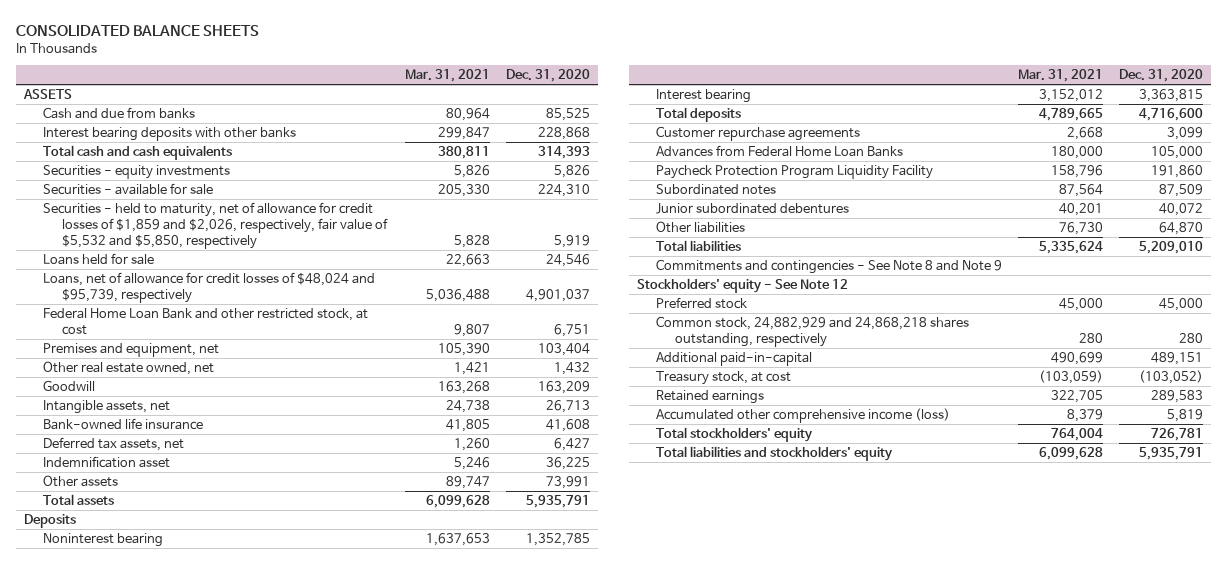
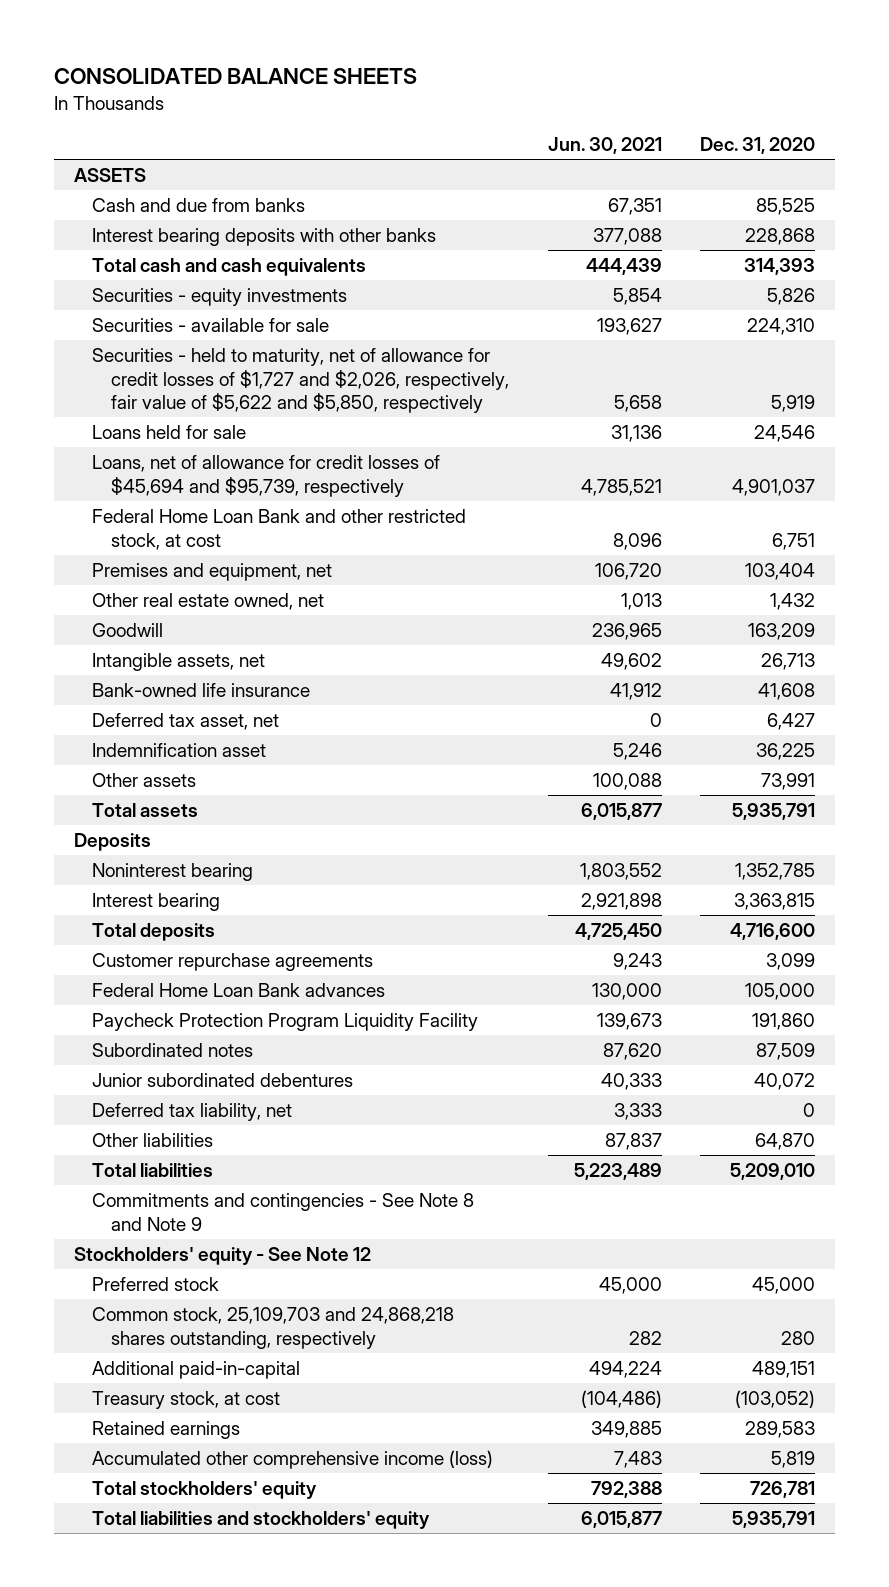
[404,69,490,83] Mar. 31, 2021 -> none
none -> [547,136,662,154] Jun. 30, 2021
[42,202,388,249] Securities - held to maturity, net of allowance for credit losses of $1,859 and $2,026, respectively, fair value of $5,532 and $5,850, respectively -> [92,348,509,414] Securities - held to maturity, net of allowance for credit losses of $1,727 and $2,026, respectively, fair value of $5,622 and $5,850, respectively
[42,272,375,304] Loans, net of allowance for credit losses of $48,024 and $95,739, respectively -> [92,455,441,497] Loans, net of allowance for credit losses of $45,694 and $95,739, respectively
[42,437,184,452] Deferred tax assets, net -> [92,713,280,731] Deferred tax asset, net
[655,145,903,158] Advances from Federal Home Loan Banks -> [92,983,386,998] Federal Home Loan Bank advances
none -> [92,1103,293,1122] Deferred tax liability, net
[655,316,969,348] Common stock, 24,882,929 and 24,868,218 shares outstanding, respectively -> [92,1307,455,1349] Common stock, 25,109,703 and 24,868,218 shares outstanding, respectively

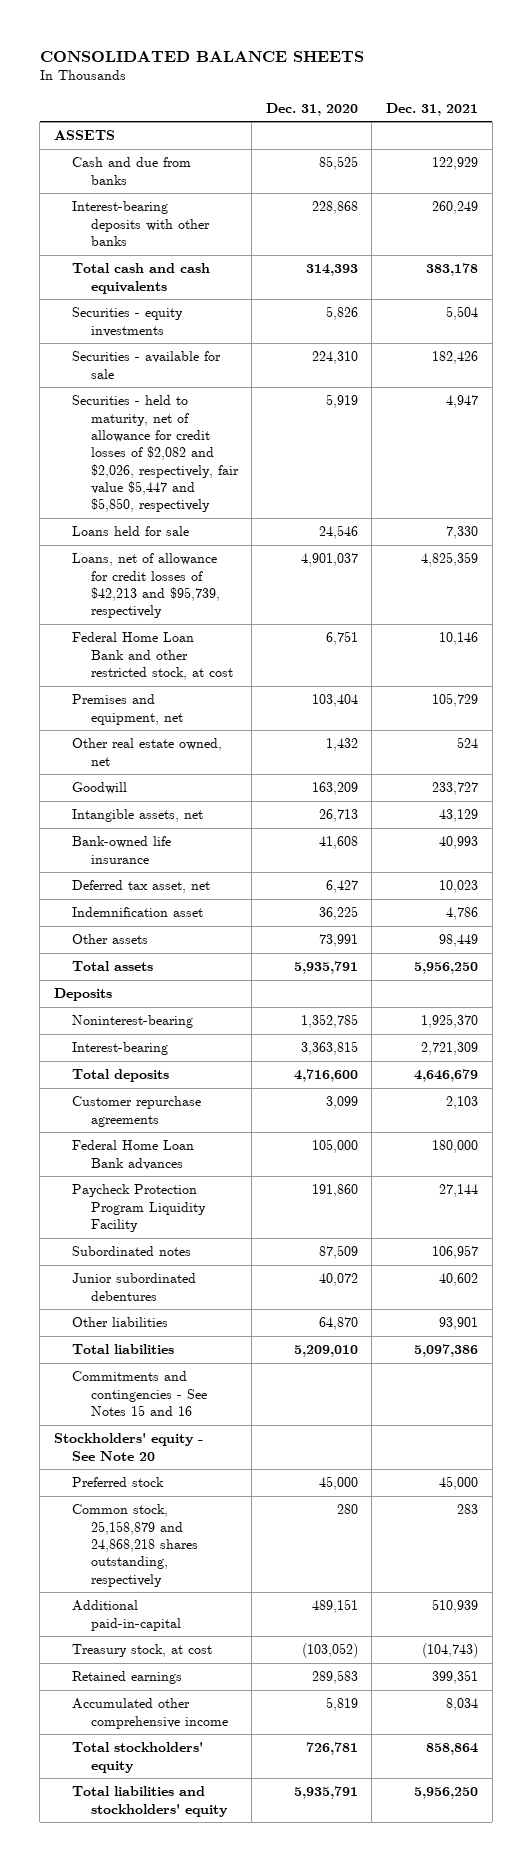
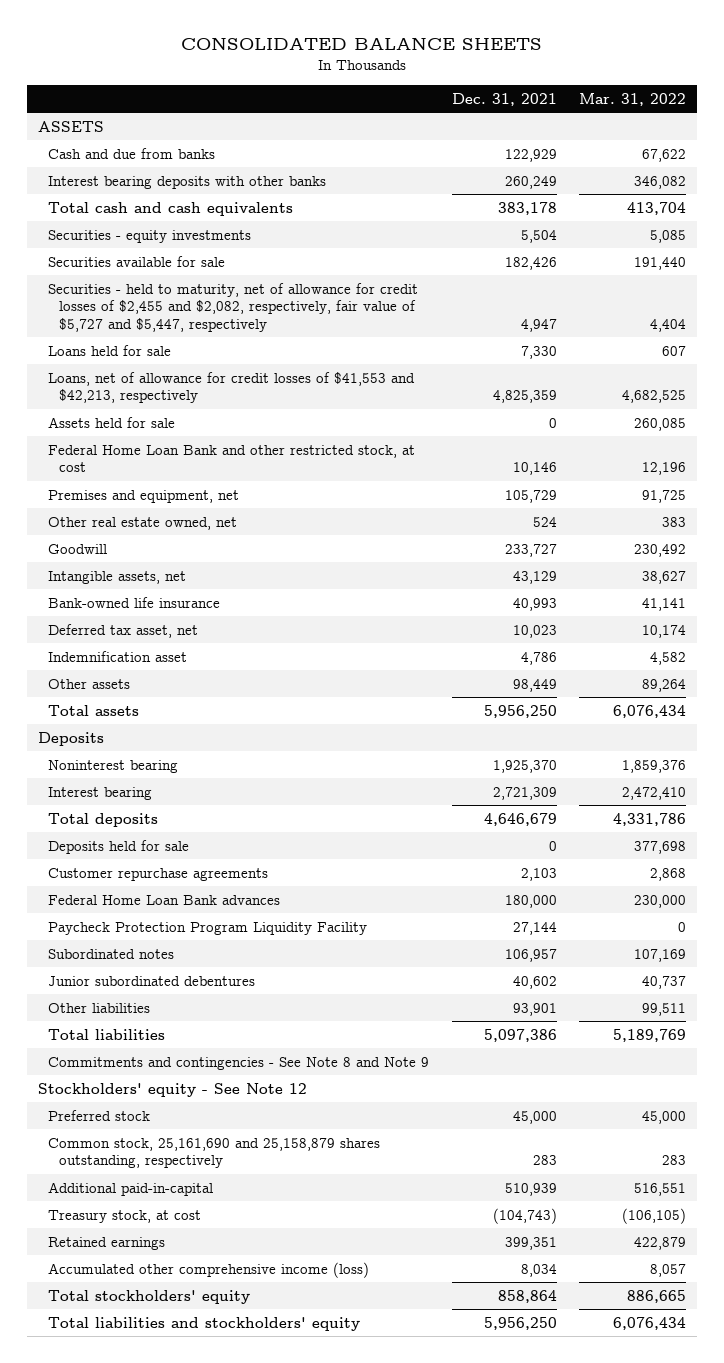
[265,102,358,116] Dec. 31, 2020 -> none
none -> [578,92,686,106] Mar. 31, 2022
[72,201,210,246] Interest-bearing deposits with other banks -> [48,175,327,189] Interest bearing deposits with other banks
[72,351,222,379] Securities - available for sale -> [48,255,226,267] Securities available for sale
[72,395,239,513] Securities - held to maturity, net of allowance for credit losses of $2,082 and $2,026, respectively, fair value $5,447 and $5,850, respectively -> [48,282,419,332] Securities - held to maturity, net of allowance for credit losses of $2,455 and $2,082, respectively, fair value of $5,727 and $5,447, respectively
[72,553,220,619] Loans, net of allowance for credit losses of $42,213 and $95,739, respectively -> [48,371,416,404] Loans, net of allowance for credit losses of $41,553 and $42,213, respectively
none -> [48,416,176,428] Assets held for sale
[72,1015,194,1029] Noninterest-bearing -> [48,759,179,773] Noninterest bearing
[72,1042,169,1056] Interest-bearing -> [48,786,153,800] Interest bearing
none -> [48,839,190,854] Deposits held for sale
[72,1371,207,1416] Commitments and contingencies - See Notes 15 and 16 -> [48,1056,430,1070] Commitments and contingencies - See Note 8 and Note 9
[53,1433,203,1461] Stockholders' equity - See Note 20 -> [37,1082,307,1097] Stockholders' equity - See Note 12
[72,1504,198,1587] Common stock, 25,158,879 and 24,868,218 shares outstanding, respectively -> [48,1137,381,1169] Common stock, 25,161,690 and 25,158,879 shares outstanding, respectively
[72,1698,228,1729] Accumulated other comprehensive income -> [48,1261,370,1278] Accumulated other comprehensive income (loss)

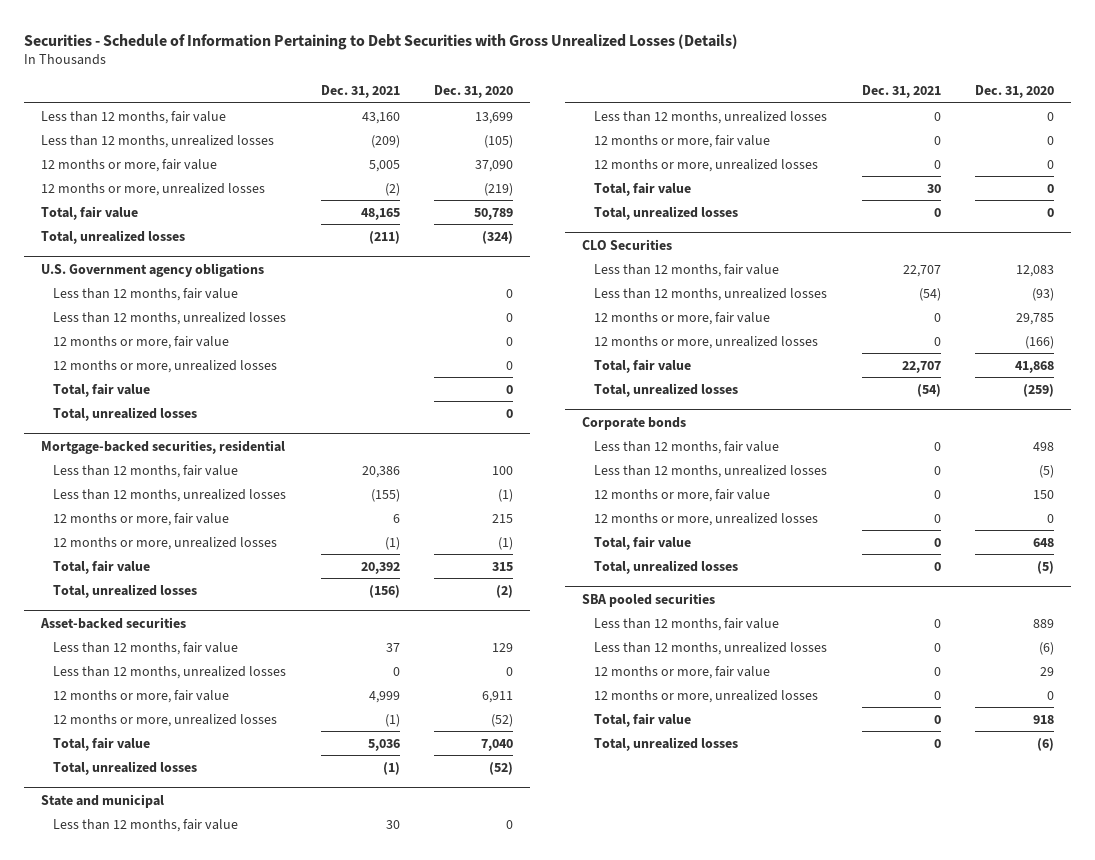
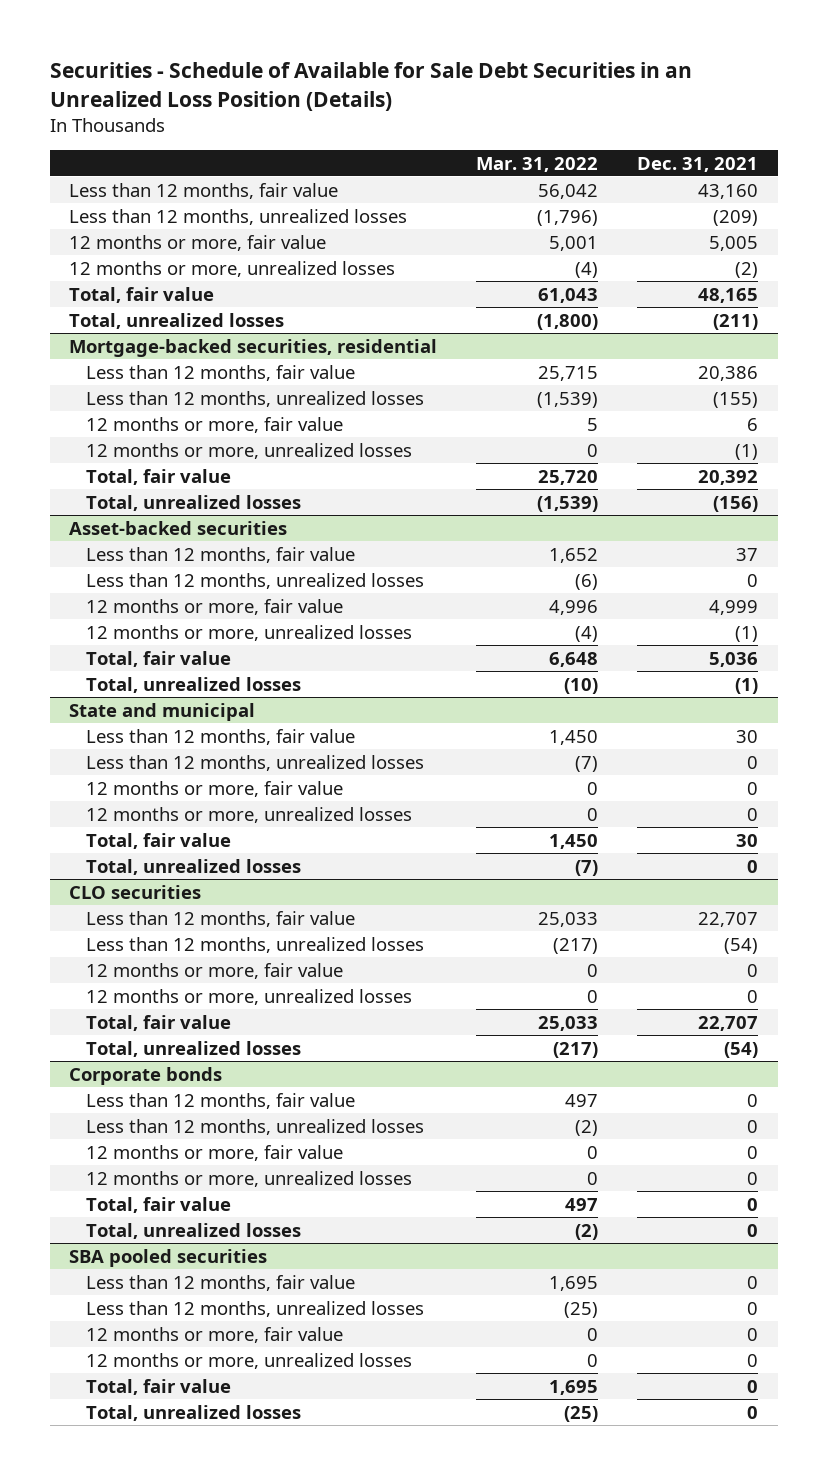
[23,33,738,50] Securities - Schedule of Information Pertaining to Debt Securities with Gross Unrealized Losses (Details) -> [49,62,692,111] Securities - Schedule of Available for Sale Debt Securities in an Unrealized Loss Position (Details)
[434,84,514,98] Dec. 31, 2020 -> none
none -> [476,156,599,172] Mar. 31, 2022
[41,262,265,277] U.S. Government agency obligations -> none
[52,287,238,301] Less than 12 months, fair value -> none
[52,311,286,325] Less than 12 months, unrealized losses -> none
[52,335,229,349] 12 months or more, fair value -> none
[52,359,277,373] 12 months or more, unrealized losses -> none
[52,382,150,397] Total, fair value -> none
[52,406,197,421] Total, unrealized losses -> none
[582,238,673,250] CLO Securities -> [69,884,202,899] CLO securities

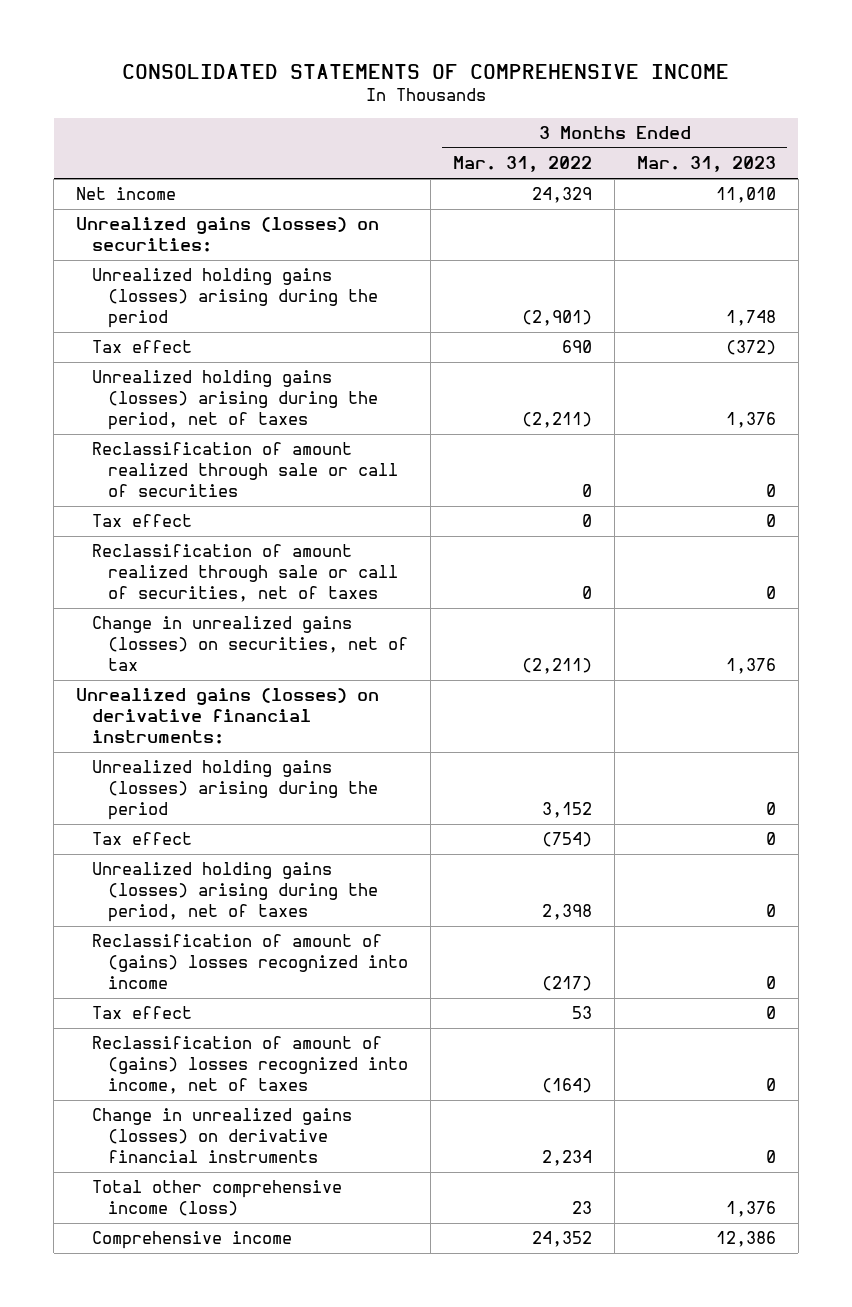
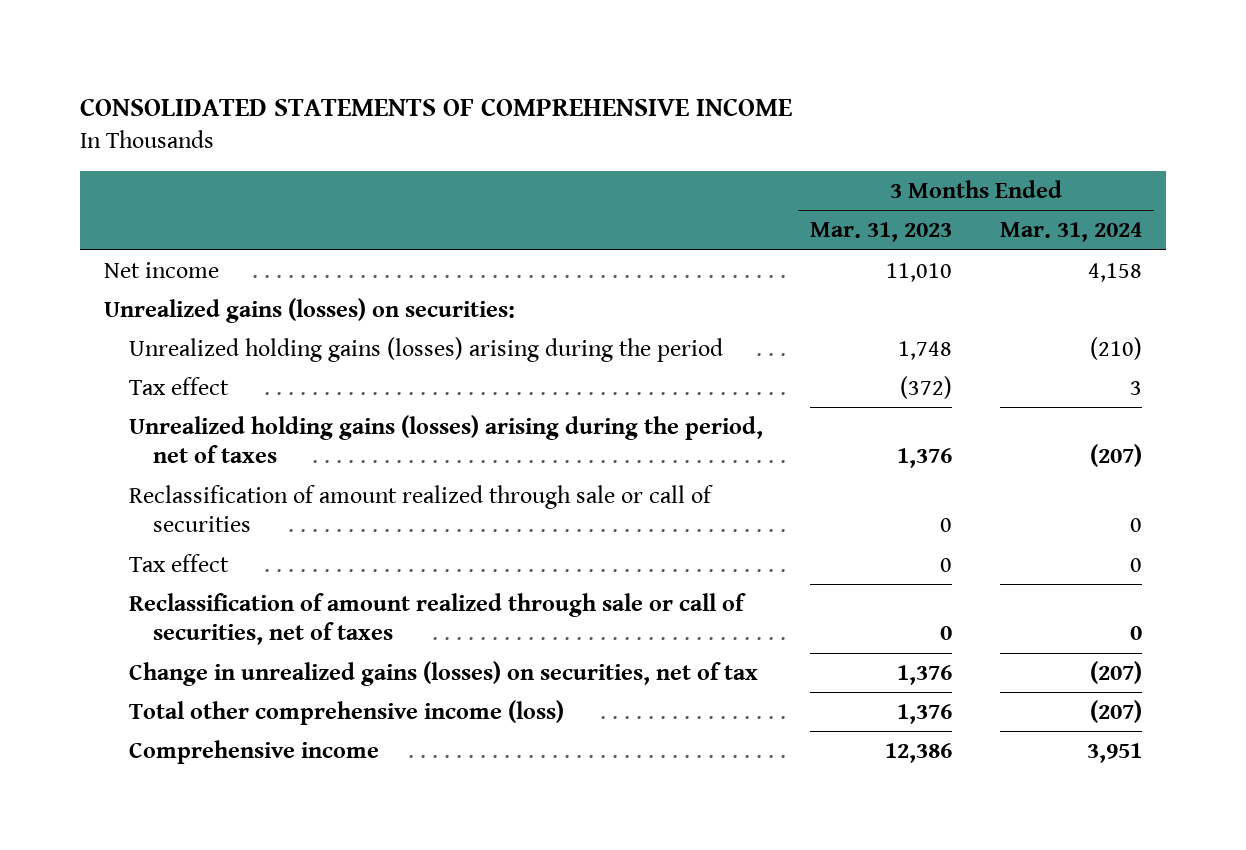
[453,156,593,173] Mar. 31, 2022 -> none
none -> [1000,222,1143,243] Mar. 31, 2024
[76,688,380,744] Unrealized gains (losses) on derivative financial instruments: -> none
[92,760,379,820] Unrealized holding gains (losses) arising during the period -> none
[92,832,193,846] Tax effect -> none
[92,862,379,922] Unrealized holding gains (losses) arising during the period, net of taxes -> none
[92,934,409,989] Reclassification of amount of (gains) losses recognized into income -> none
[92,1006,193,1020] Tax effect -> none
[92,1036,409,1094] Reclassification of amount of (gains) losses recognized into income, net of taxes -> none
[92,1108,353,1163] Change in unrealized gains (losses) on derivative financial instruments -> none

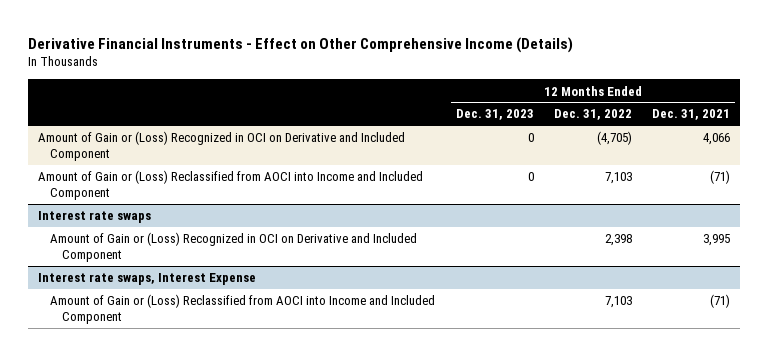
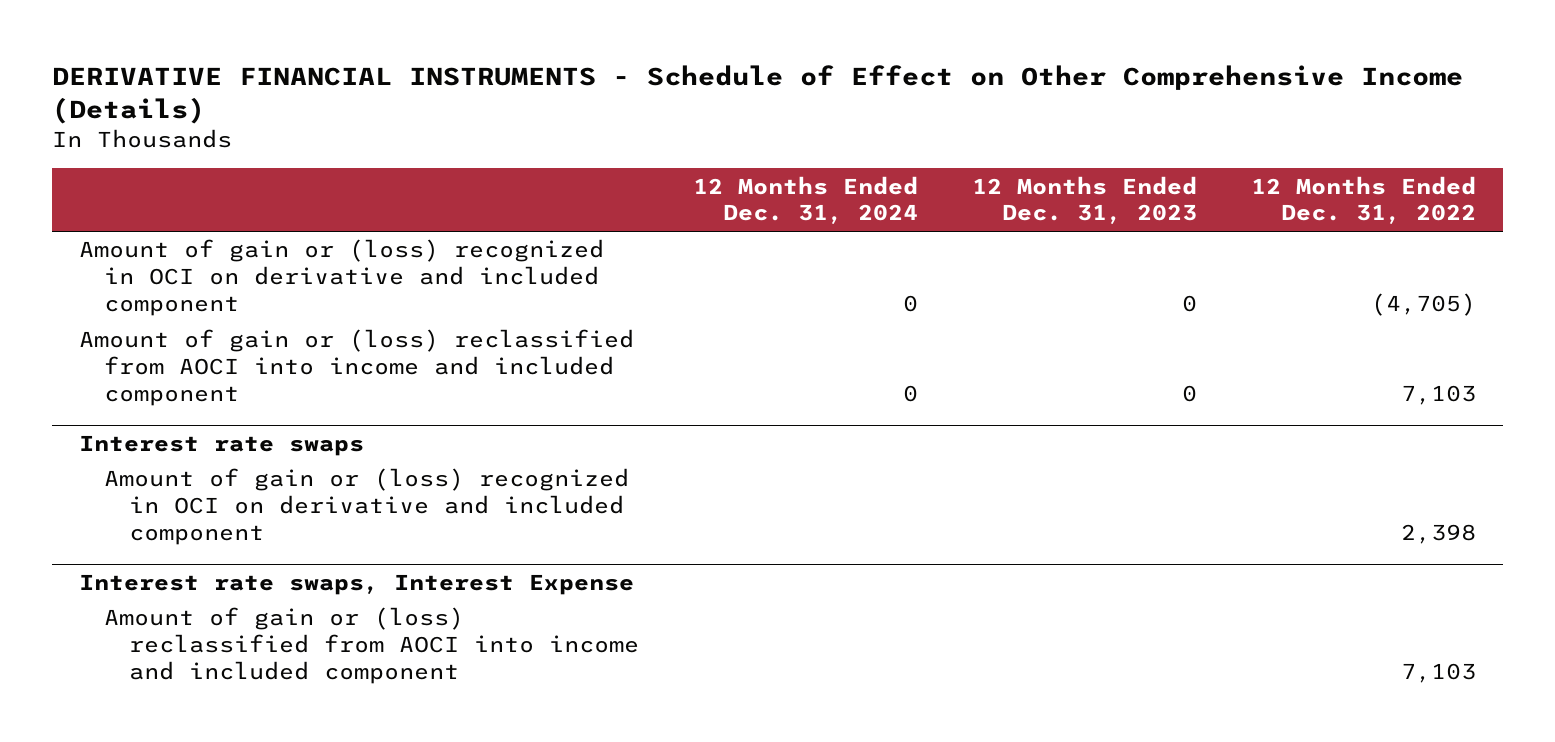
[28,36,574,53] Derivative Financial Instruments - Effect on Other Comprehensive Income (Details) -> [52,65,1464,125] DERIVATIVE FINANCIAL INSTRUMENTS - Schedule of Effect on Other Comprehensive Income (Details)
[652,109,731,121] Dec. 31, 2021 -> none
none -> [692,175,918,225] 12 Months Ended Dec. 31, 2024
[38,131,406,162] Amount of Gain or (Loss) Recognized in OCI on Derivative and Included Component -> [79,239,605,317] Amount of gain or (loss) recognized in OCI on derivative and included component
[38,170,424,201] Amount of Gain or (Loss) Reclassified from AOCI into Income and Included Component -> [79,329,635,407] Amount of gain or (loss) reclassified from AOCI into income and included component
[50,232,418,263] Amount of Gain or (Loss) Recognized in OCI on Derivative and Included Component -> [104,468,630,546] Amount of gain or (loss) recognized in OCI on derivative and included component
[50,294,436,325] Amount of Gain or (Loss) Reclassified from AOCI into Income and Included Component -> [104,607,640,685] Amount of gain or (loss) reclassified from AOCI into income and included component

